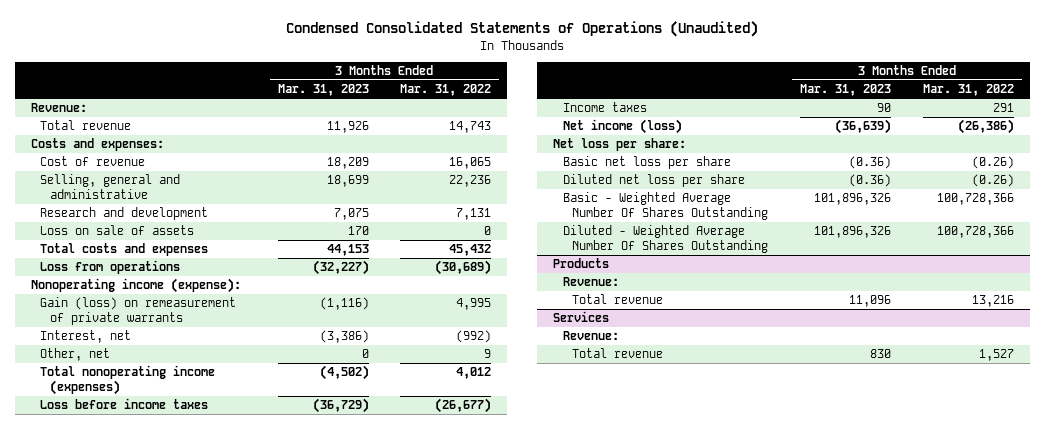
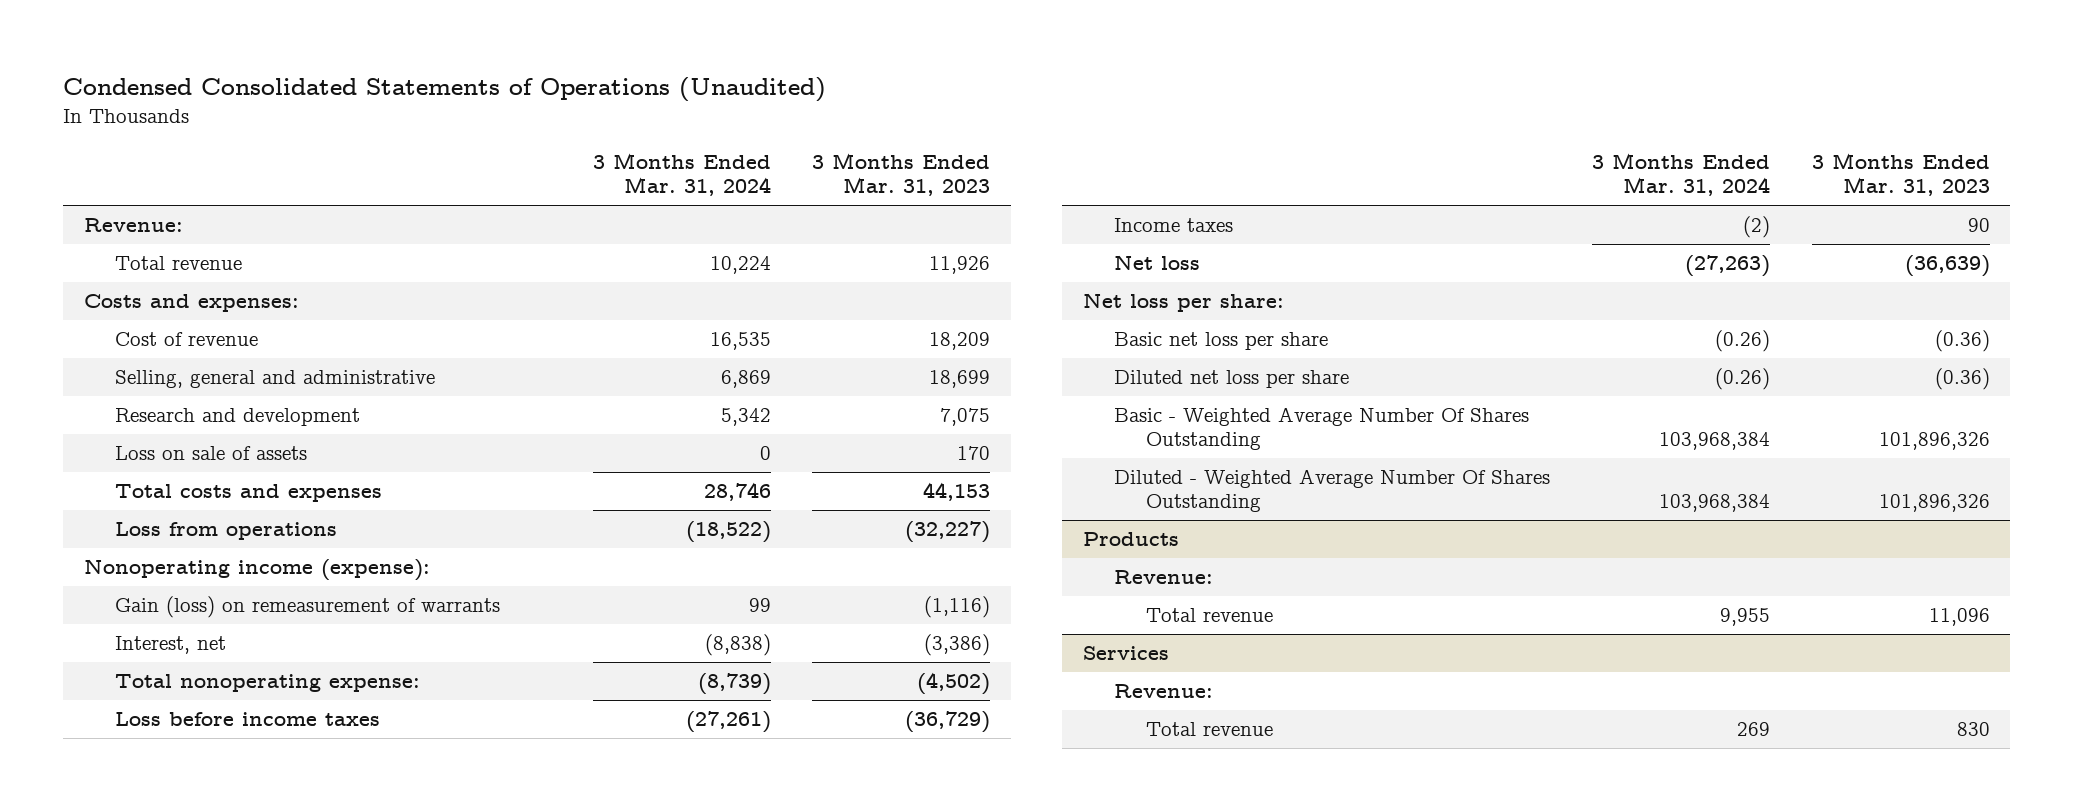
[400,84,492,97] Mar. 31, 2022 -> none
none -> [592,153,771,197] 3 Months Ended Mar. 31, 2024
[40,297,237,326] Gain (loss) on remeasurement of private warrants -> [115,595,501,618] Gain (loss) on remeasurement of warrants
[40,348,111,362] Other, net -> none
[40,365,216,396] Total nonoperating income (expenses) -> [115,673,421,692] Total nonoperating expense:
[562,119,682,135] Net income (loss) -> [1114,254,1201,270] Net loss

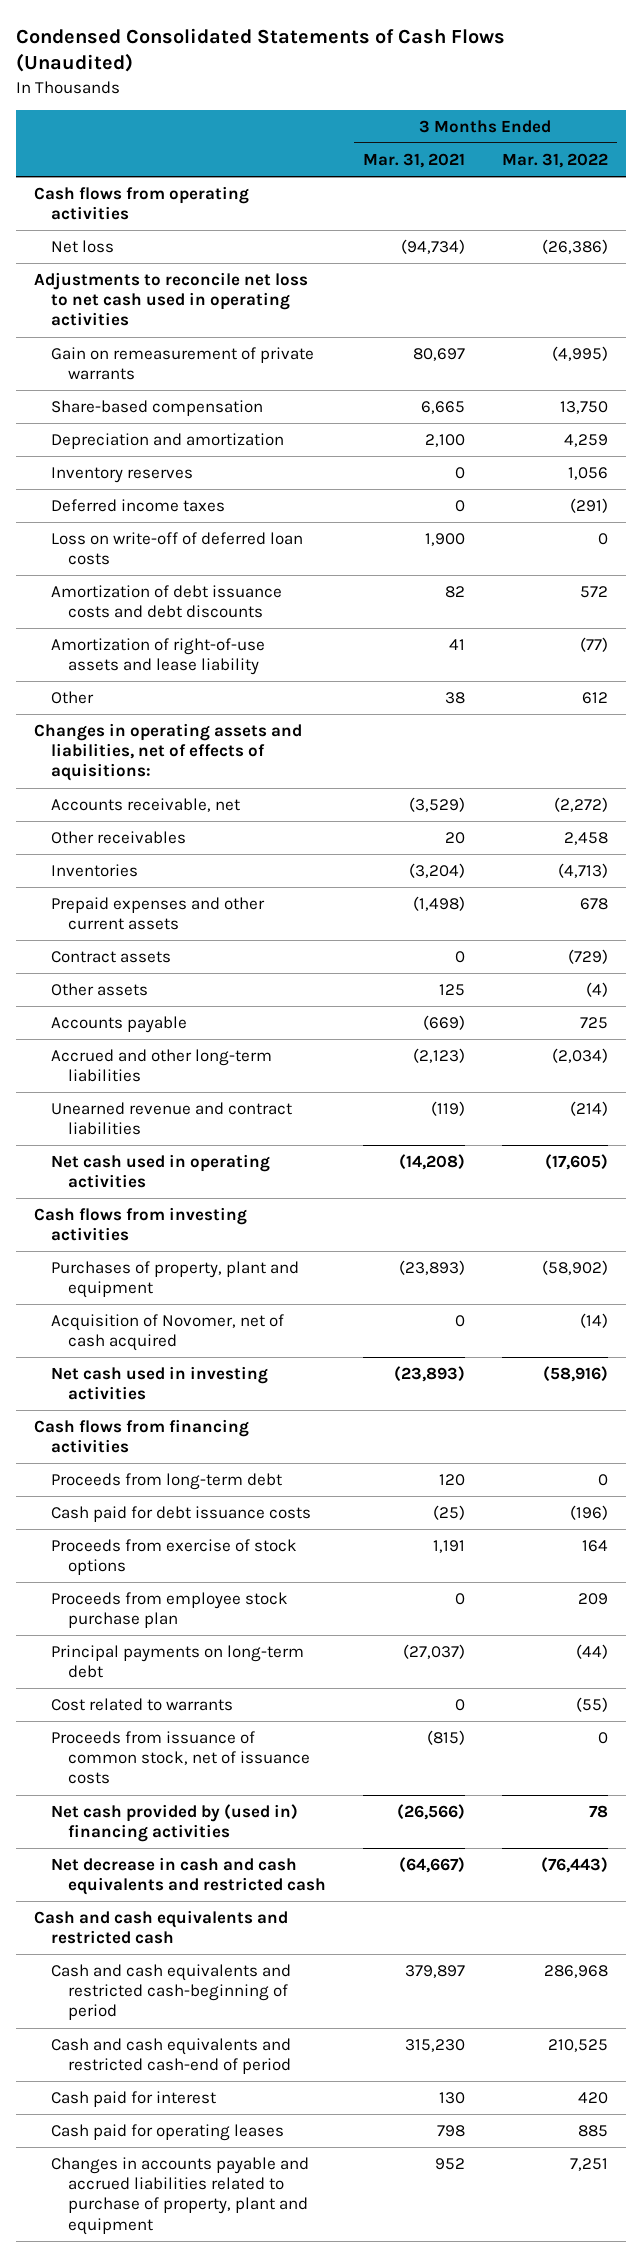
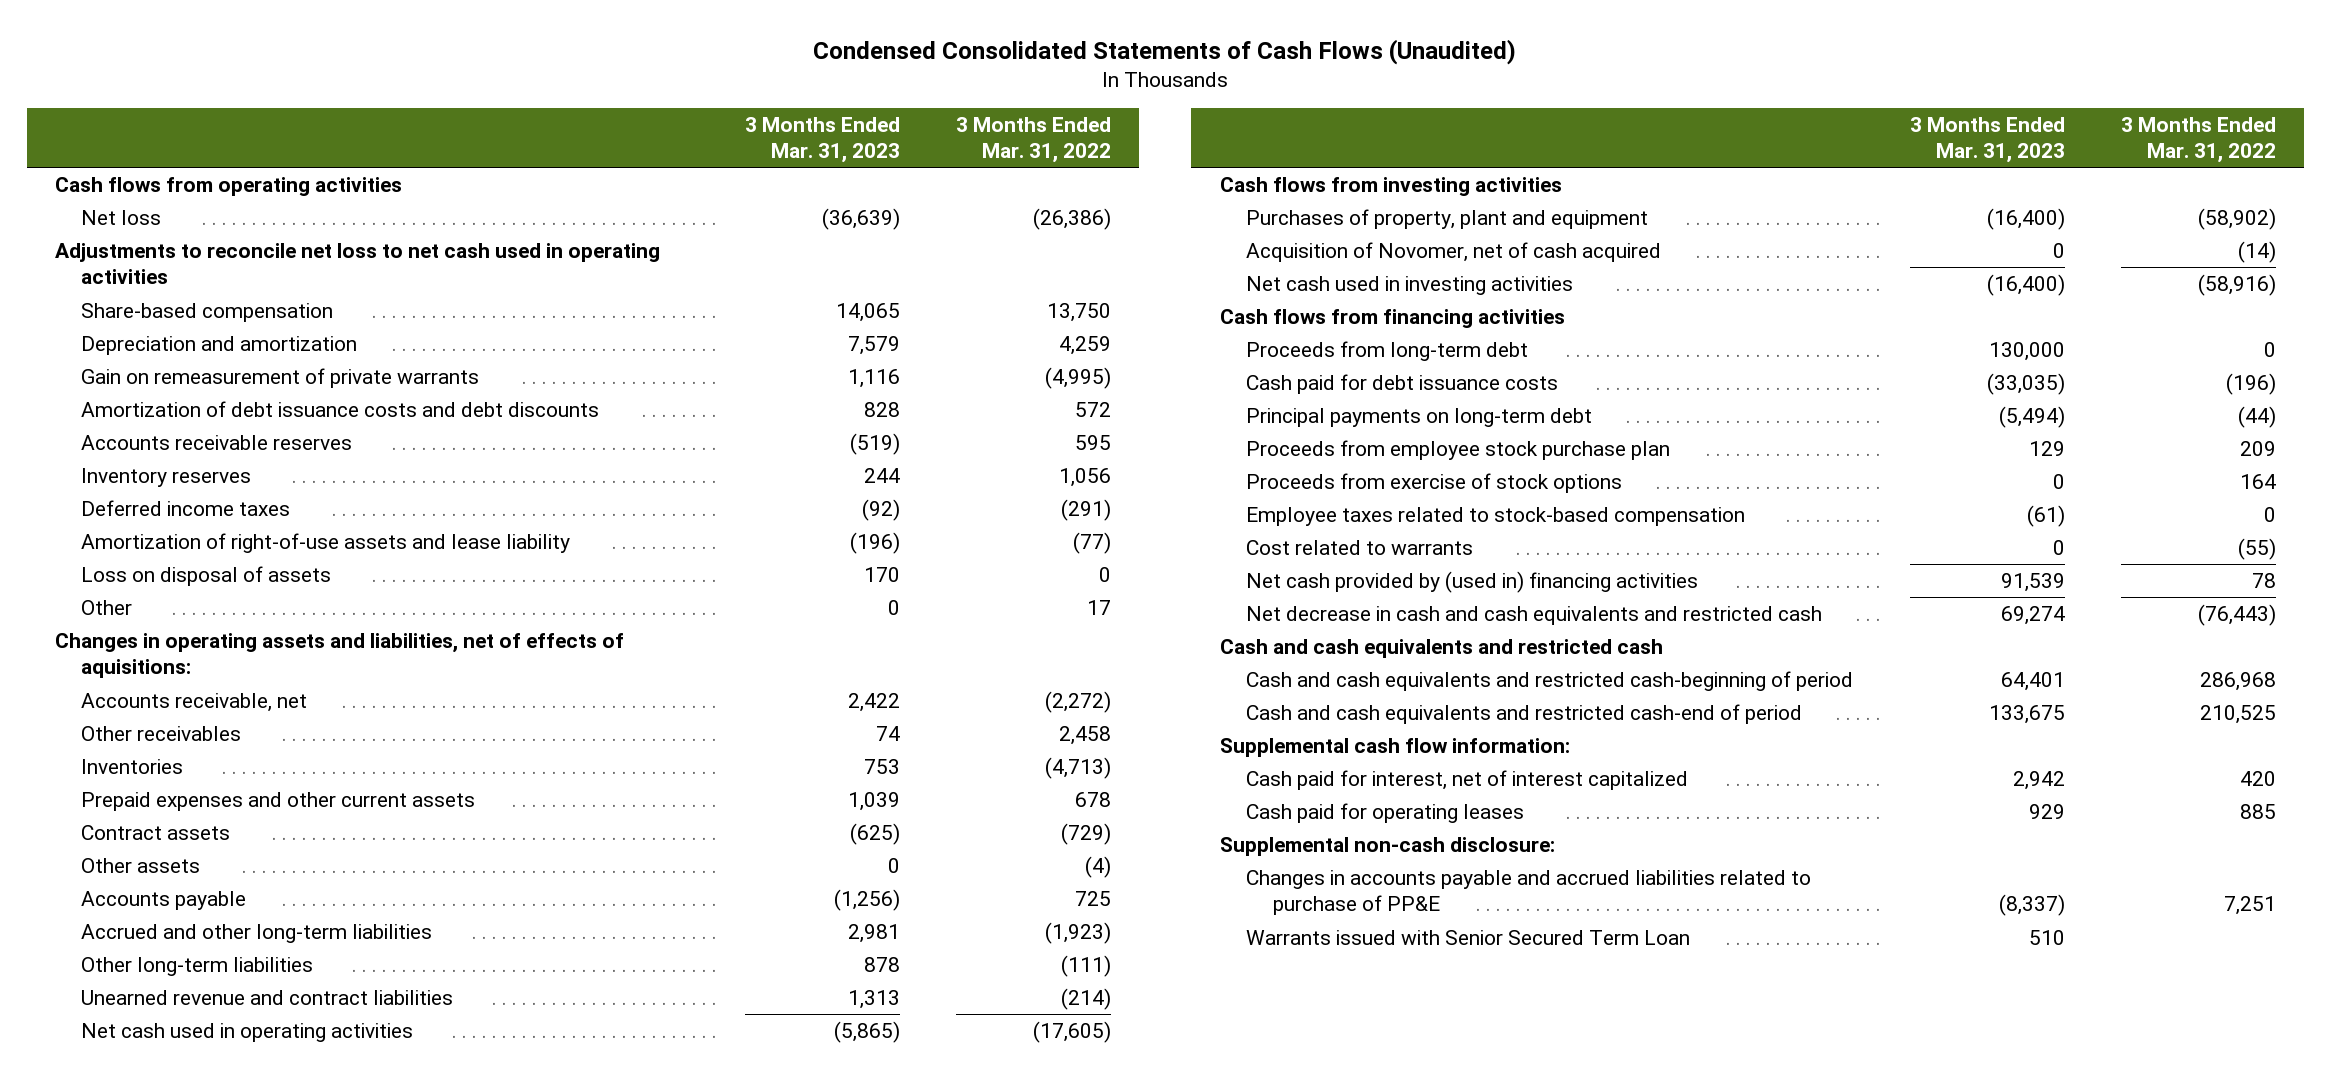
[362,152,465,168] Mar. 31, 2021 -> none
none -> [744,116,900,164] 3 Months Ended Mar. 31, 2023
[51,346,315,381] Gain on remeasurement of private warrants -> [81,368,480,389] Gain on remeasurement of private warrants
[51,584,283,619] Amortization of debt issuance costs and debt discounts -> [81,401,600,418] Amortization of debt issuance costs and debt discounts
none -> [81,435,353,451] Accounts receivable reserves
[51,531,304,566] Loss on write-off of deferred loan costs -> none
none -> [81,566,332,587] Loss on disposal of assets
[581,691,608,704] 612 -> [1087,600,1112,616] 17
[551,1047,608,1063] (2,034) -> [1045,922,1112,945] (1,923)
none -> [81,957,314,977] Other long-term liabilities
[51,1591,289,1629] Proceeds from employee stock purchase plan -> [1246,440,1671,461] Proceeds from employee stock purchase plan
[51,1538,298,1576] Proceeds from exercise of stock options -> [1246,473,1623,494] Proceeds from exercise of stock options
none -> [1246,507,1746,527] Employee taxes related to stock-based compensation
[51,1730,310,1785] Proceeds from issuance of common stock, net of issuance costs -> none
none -> [1219,738,1570,758] Supplemental cash flow information:
[51,2090,217,2107] Cash paid for interest -> [1246,770,1689,791] Cash paid for interest, net of interest capitalized
none -> [1219,837,1555,857] Supplemental non-cash disclosure:
[51,2156,310,2235] Changes in accounts payable and accrued liabilities related to purchase of property, plant and equipment -> [1246,870,1812,916] Changes in accounts payable and accrued liabilities related to purchase of PP&E
none -> [1246,930,1691,946] Warrants issued with Senior Secured Term Loan

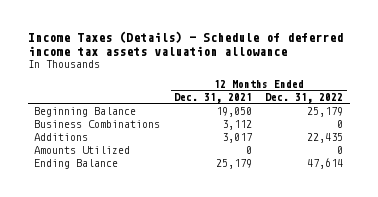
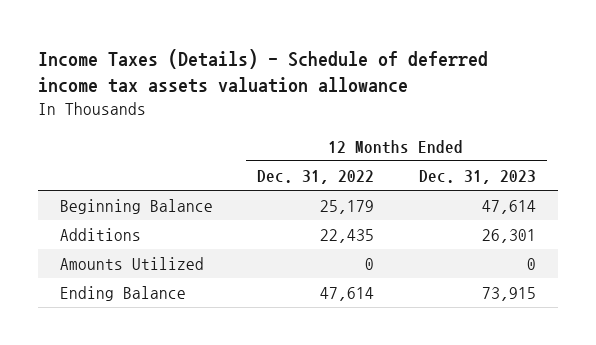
[173,92,252,103] Dec. 31, 2021 -> none
none -> [418,170,536,185] Dec. 31, 2023
[34,119,161,128] Business Combinations -> none

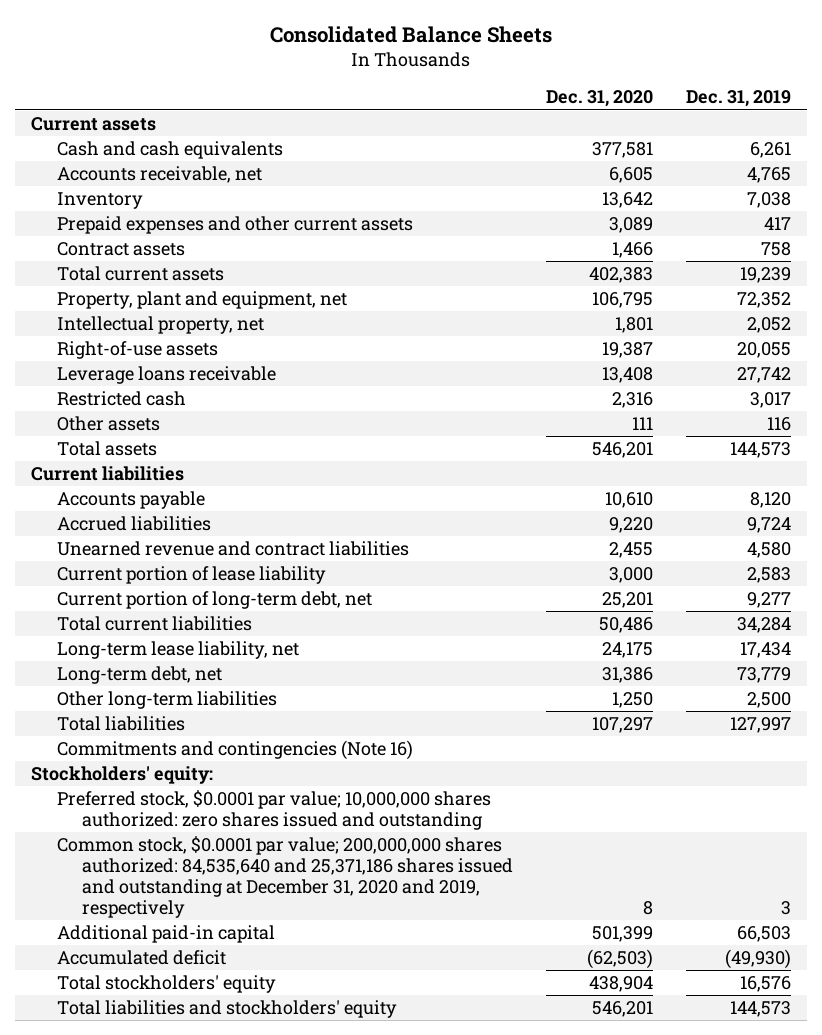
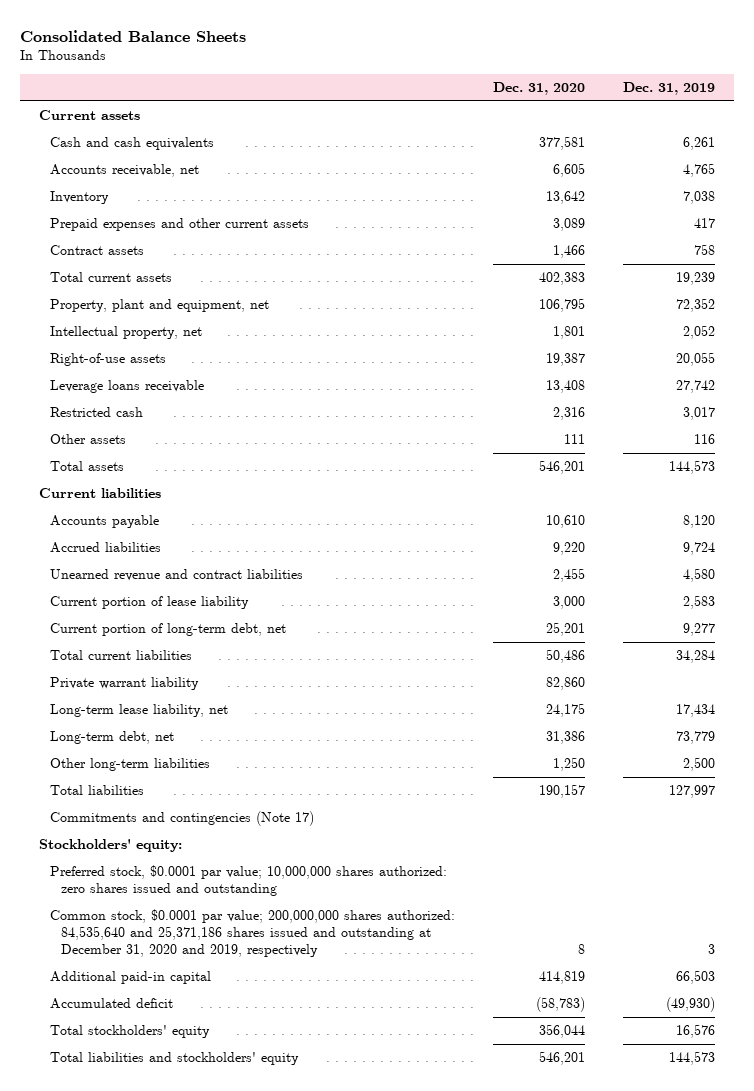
none -> [50,677,200,691] Private warrant liability
[591,717,653,734] 107,297 -> [539,784,586,799] 190,157
[56,740,413,761] Commitments and contingencies (Note 16) -> [50,811,315,827] Commitments and contingencies (Note 17)
[591,926,653,943] 501,399 -> [539,971,586,985] 414,819
[586,949,653,970] (62,503) -> [536,997,586,1013] (58,783)
[588,976,653,993] 438,904 -> [539,1024,586,1039] 356,044

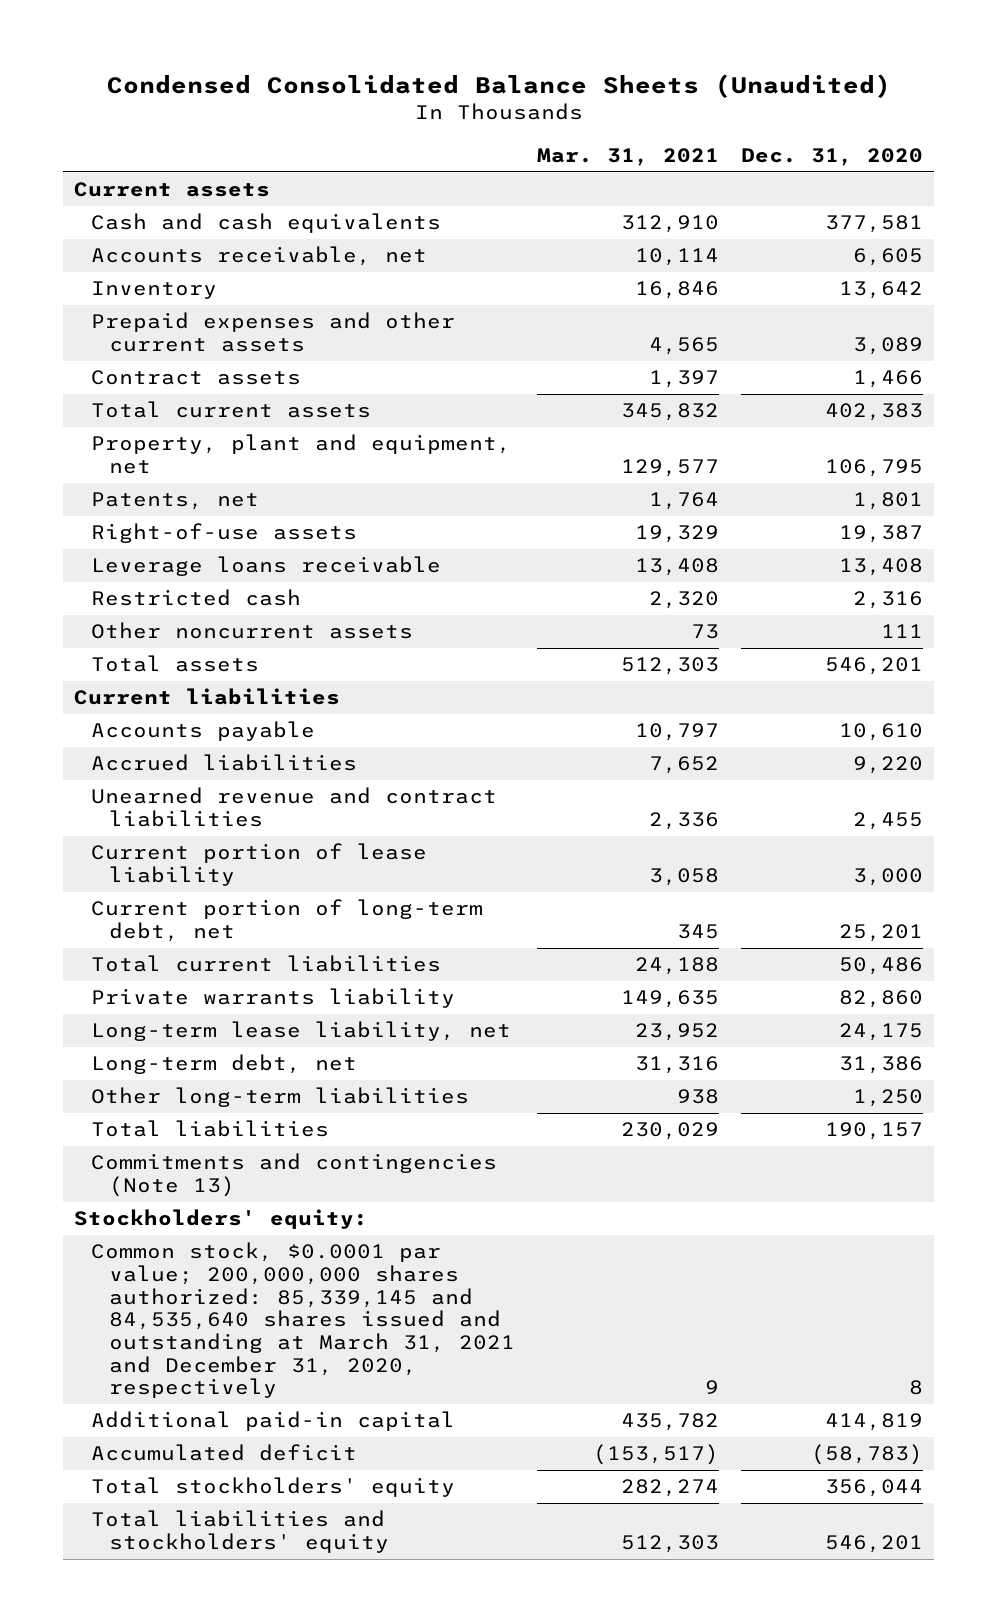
[20,29,247,42] Consolidated Balance Sheets -> [106,73,891,98] Condensed Consolidated Balance Sheets (Unaudited)
[623,81,716,95] Dec. 31, 2019 -> none
none -> [537,147,720,166] Mar. 31, 2021
[50,326,203,340] Intellectual property, net -> [91,492,260,511] Patents, net
[50,434,127,445] Other assets -> [91,622,414,640] Other noncurrent assets
[50,677,200,691] Private warrant liability -> [91,988,456,1009] Private warrants liability
[50,811,315,827] Commitments and contingencies (Note 17) -> [91,1153,498,1197] Commitments and contingencies (Note 13)
[50,865,448,897] Preferred stock, $0.0001 par value; 10,000,000 shares authorized: zero shares issued and outstanding -> none
[50,909,456,957] Common stock, $0.0001 par value; 200,000,000 shares authorized: 84,535,640 and 25,371,186 shares issued and outstanding at December 31, 2020 and 2019, respectively -> [91,1242,515,1399] Common stock, $0.0001 par value; 200,000,000 shares authorized: 85,339,145 and 84,535,640 shares issued and outstanding at March 31, 2021 and December 31, 2020, respectively

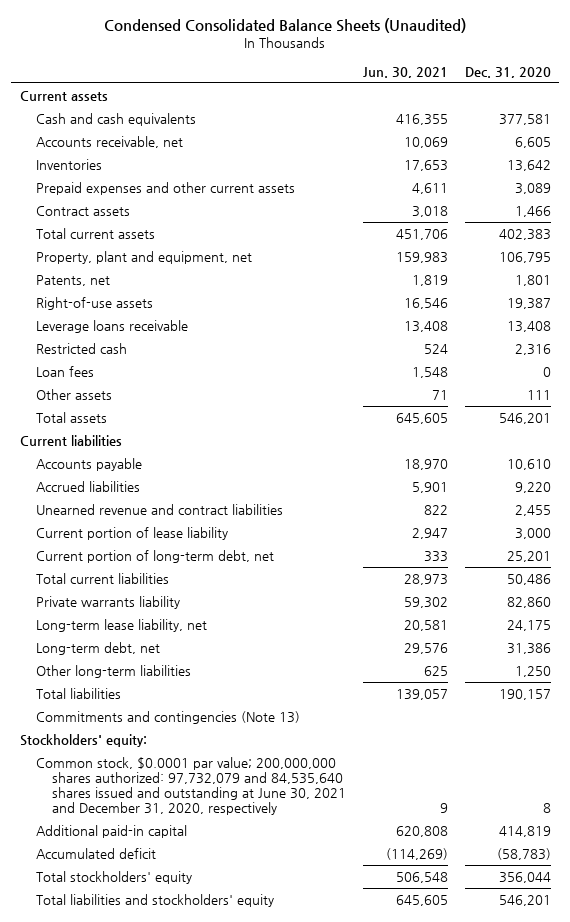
[537,147,720,166] Mar. 31, 2021 -> none
none -> [363,66,449,78] Jun. 30, 2021
[91,281,218,300] Inventory -> [35,158,102,170] Inventories
none -> [35,365,94,377] Loan fees
[91,622,414,640] Other noncurrent assets -> [35,388,112,400] Other assets
[91,1242,515,1399] Common stock, $0.0001 par value; 200,000,000 shares authorized: 85,339,145 and 84,535,640 shares issued and outstanding at March 31, 2021 and December 31, 2020, respectively -> [35,756,347,816] Common stock, $0.0001 par value; 200,000,000 shares authorized: 97,732,079 and 84,535,640 shares issued and outstanding at June 30, 2021 and December 31, 2020, respectively

